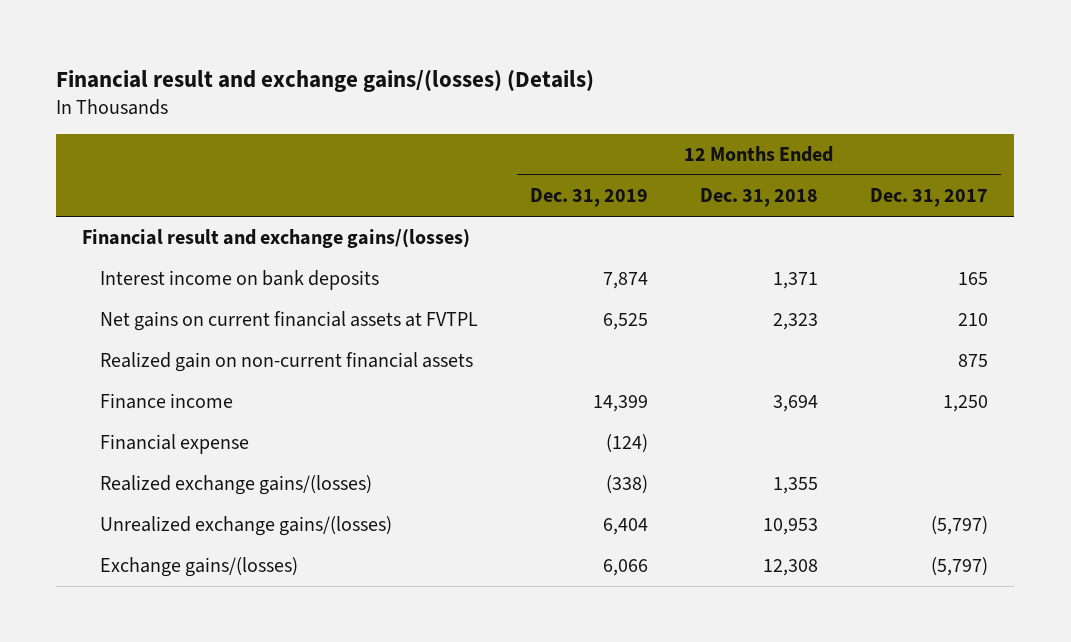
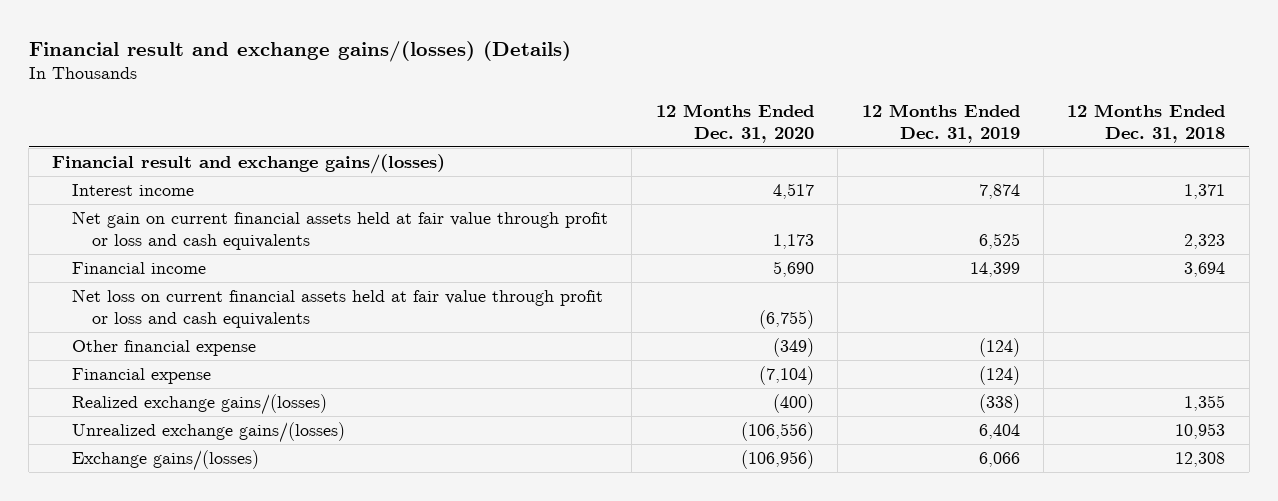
[870,188,989,208] Dec. 31, 2017 -> none
none -> [655,103,814,143] 12 Months Ended Dec. 31, 2020
[99,352,473,373] Realized gain on non-current financial assets -> none
[99,270,379,291] Interest income on bank deposits -> [72,183,195,196] Interest income
[99,311,478,332] Net gains on current financial assets at FVTPL -> [72,210,609,251] Net gain on current financial assets held at fair value through profit or loss and cash equivalents
[99,393,233,410] Finance income -> [72,261,207,274] Financial income
none -> [72,288,604,329] Net loss on current financial assets held at fair value through profit or loss and cash equivalents
none -> [72,339,257,356] Other financial expense

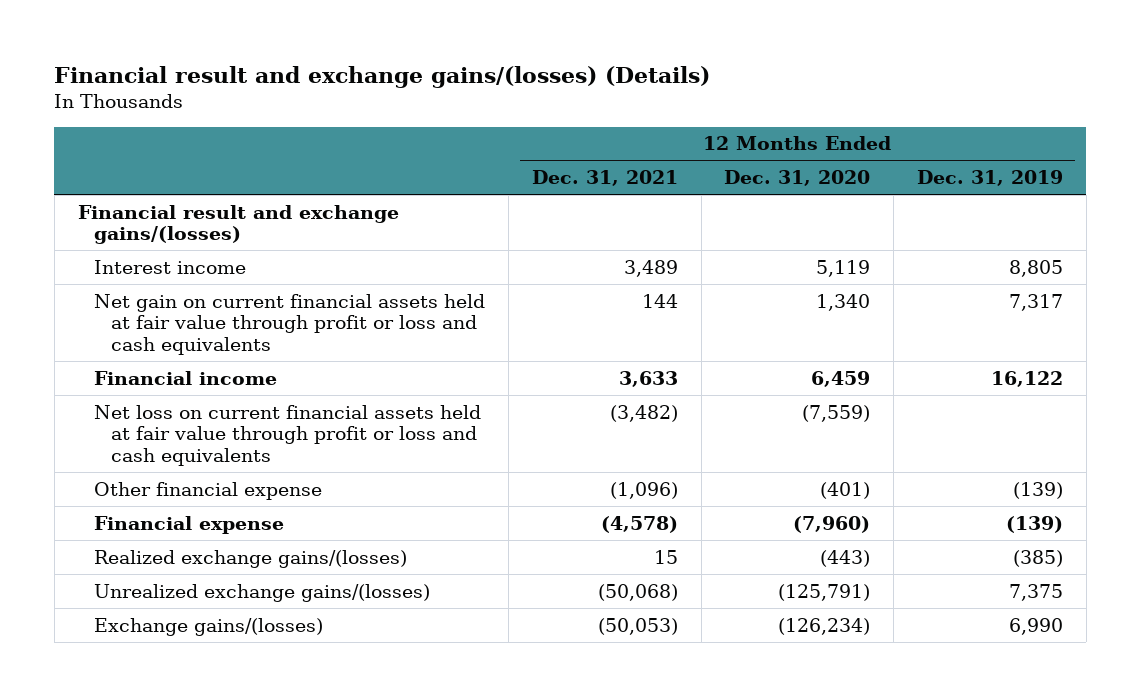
[1067,103,1226,143] 12 Months Ended Dec. 31, 2018 -> none
none -> [531,170,678,187] Dec. 31, 2021
[772,182,814,199] 4,517 -> [816,259,871,277] 5,119
[978,183,1020,199] 7,874 -> [1008,259,1063,277] 8,805
[772,234,814,250] 1,173 -> [816,293,871,311] 1,340
[978,233,1020,250] 6,525 -> [1008,293,1063,311] 7,317
[772,260,814,277] 5,690 -> [811,370,871,387] 6,459
[969,261,1020,277] 14,399 -> [990,370,1063,387] 16,122
[758,310,814,330] (6,755) -> [802,404,871,422] (7,559)
[772,337,814,357] (349) -> [820,481,871,499] (401)
[978,337,1020,357] (124) -> [1012,481,1063,499] (139)
[758,365,814,385] (7,104) -> [793,515,871,533] (7,960)
[978,365,1020,385] (124) -> [1005,515,1063,533] (139)
[772,393,814,413] (400) -> [820,549,871,567] (443)
[978,393,1020,413] (338) -> [1012,549,1063,567] (385)
[740,421,814,441] (106,556) -> [778,583,871,601] (125,791)
[978,423,1020,439] 6,404 -> [1008,583,1063,601] 7,375
[740,449,814,469] (106,956) -> [778,617,871,635] (126,234)
[978,451,1020,467] 6,066 -> [1008,617,1063,635] 6,990

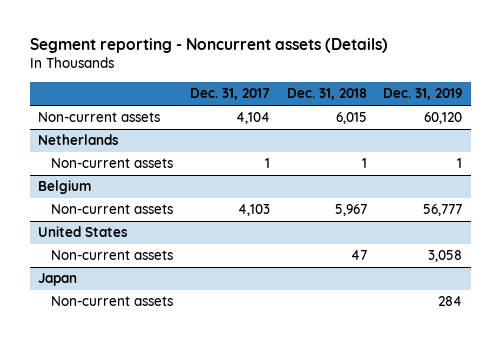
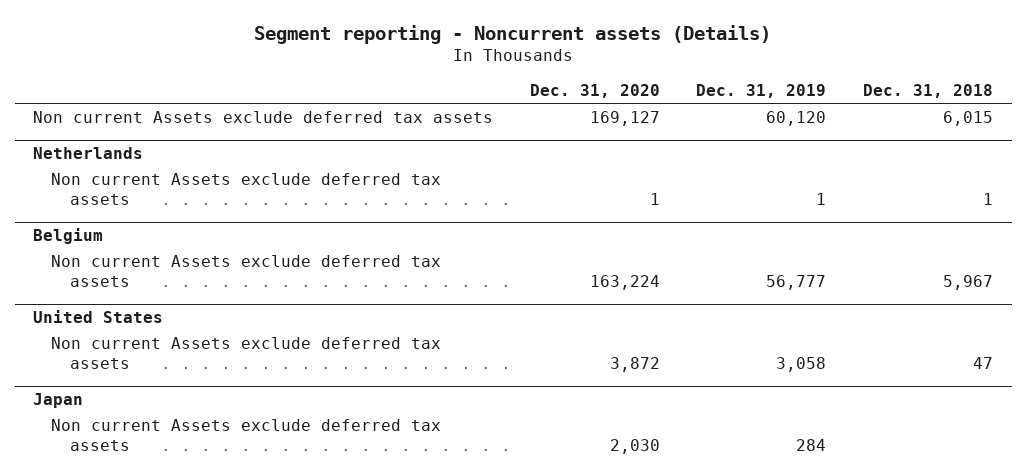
[189,88,270,101] Dec. 31, 2017 -> none
none -> [529,84,660,99] Dec. 31, 2020
[37,112,160,123] Non-current assets -> [32,110,493,123] Non current Assets exclude deferred tax assets
[51,158,174,169] Non-current assets -> [51,172,442,205] Non current Assets exclude deferred tax assets
[51,204,174,215] Non-current assets -> [51,254,442,287] Non current Assets exclude deferred tax assets
[51,250,174,261] Non-current assets -> [51,336,442,369] Non current Assets exclude deferred tax assets
[51,296,174,307] Non-current assets -> [51,418,442,451] Non current Assets exclude deferred tax assets

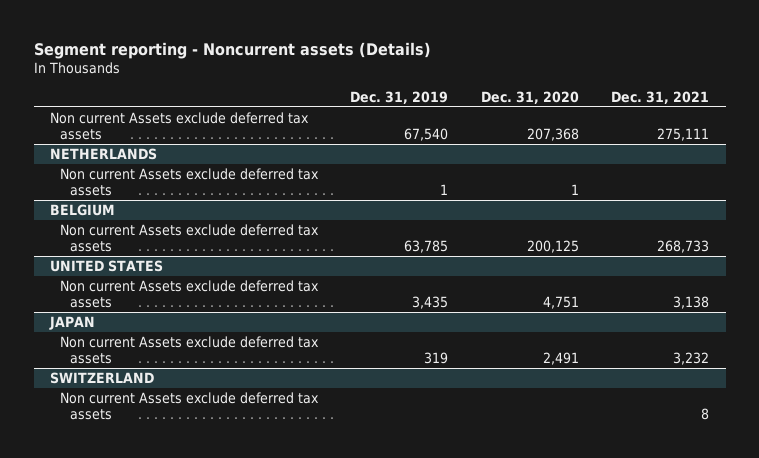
[863,84,994,99] Dec. 31, 2018 -> none
none -> [611,90,710,104] Dec. 31, 2021
[589,110,660,126] 169,127 -> [526,128,579,142] 207,368
[766,110,827,126] 60,120 -> [404,128,449,142] 67,540
[32,146,143,159] Netherlands -> [50,147,158,160] NETHERLANDS
[32,227,103,244] Belgium -> [50,203,116,216] BELGIUM
[589,274,660,290] 163,224 -> [526,240,579,254] 200,125
[766,274,827,290] 56,777 -> [404,240,449,254] 63,785
[32,309,163,323] United States -> [50,259,164,272] UNITED STATES
[609,356,660,372] 3,872 -> [542,296,579,310] 4,751
[776,356,827,372] 3,058 -> [412,296,449,310] 3,435
[32,392,83,408] Japan -> [49,315,96,330] JAPAN
[609,438,660,454] 2,030 -> [542,352,579,366] 2,491
[796,438,827,451] 284 -> [424,352,449,365] 319
none -> [50,371,155,384] SWITZERLAND
none -> [59,391,319,421] Non current Assets exclude deferred tax assets

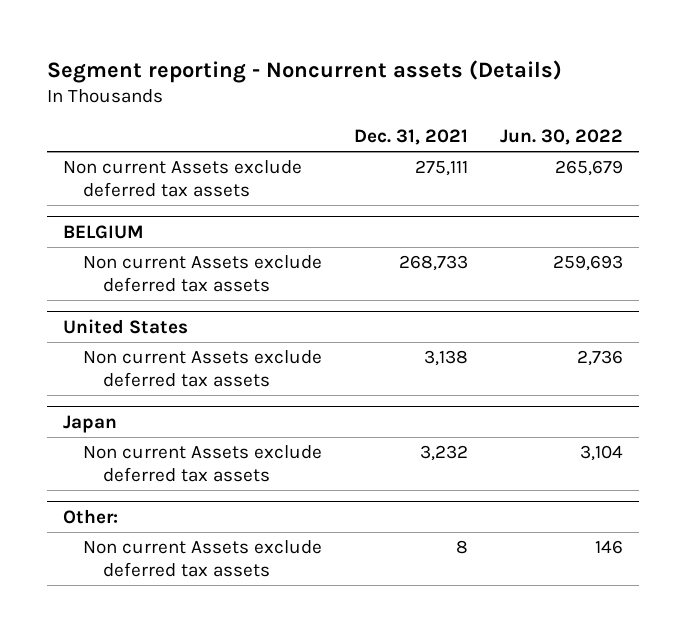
[350,90,449,104] Dec. 31, 2019 -> none
[480,90,579,104] Dec. 31, 2020 -> none
none -> [499,129,623,146] Jun. 30, 2022
[50,147,158,160] NETHERLANDS -> none
[59,167,319,197] Non current Assets exclude deferred tax assets -> none
[50,259,164,272] UNITED STATES -> [63,318,189,334] United States
[49,315,96,330] JAPAN -> [63,414,118,433] Japan
[50,371,155,384] SWITZERLAND -> none
none -> [63,508,119,524] Other:

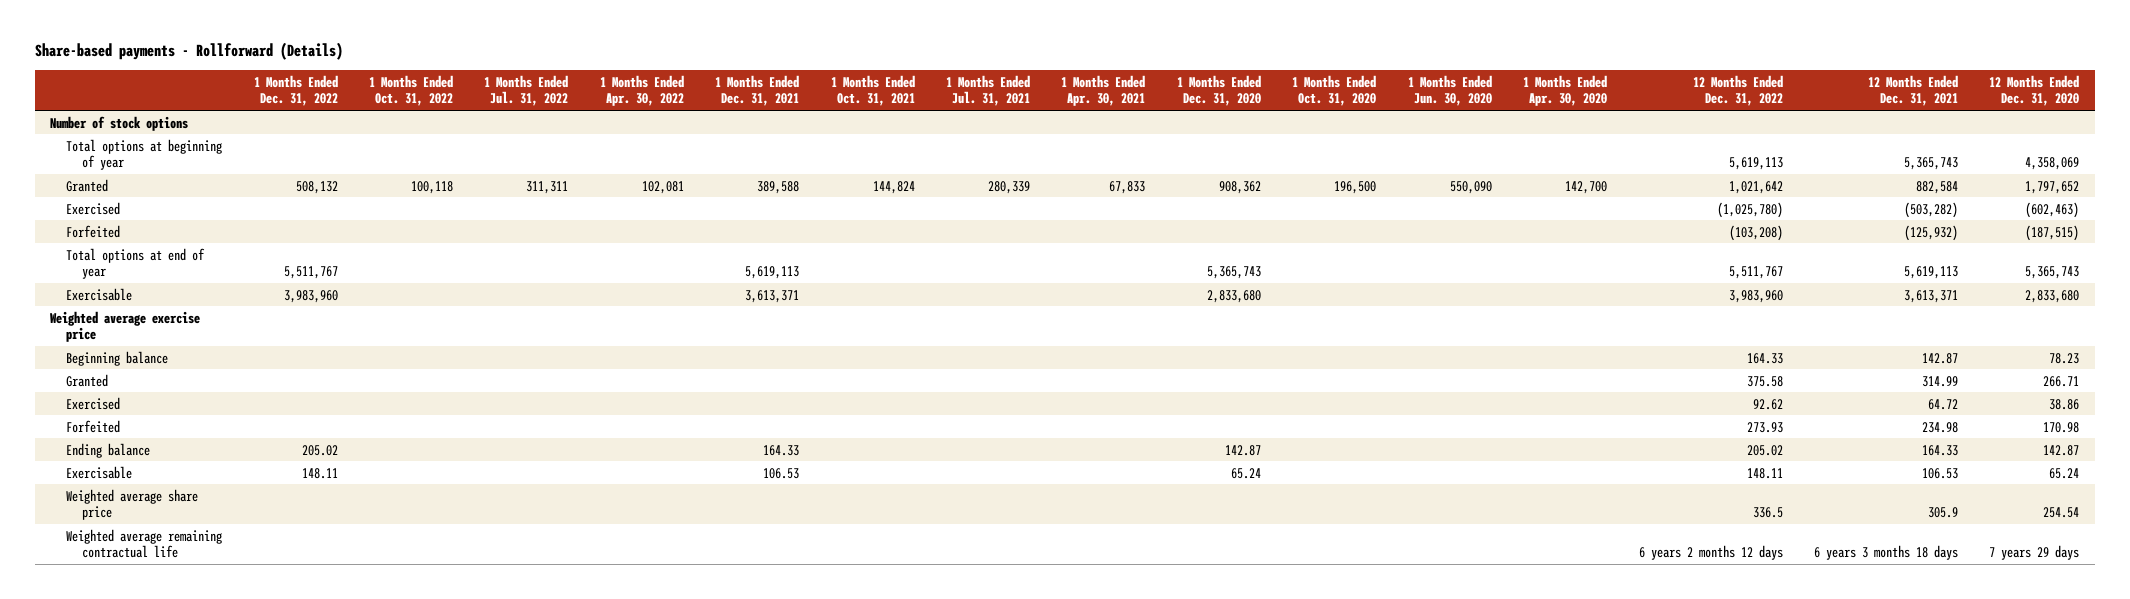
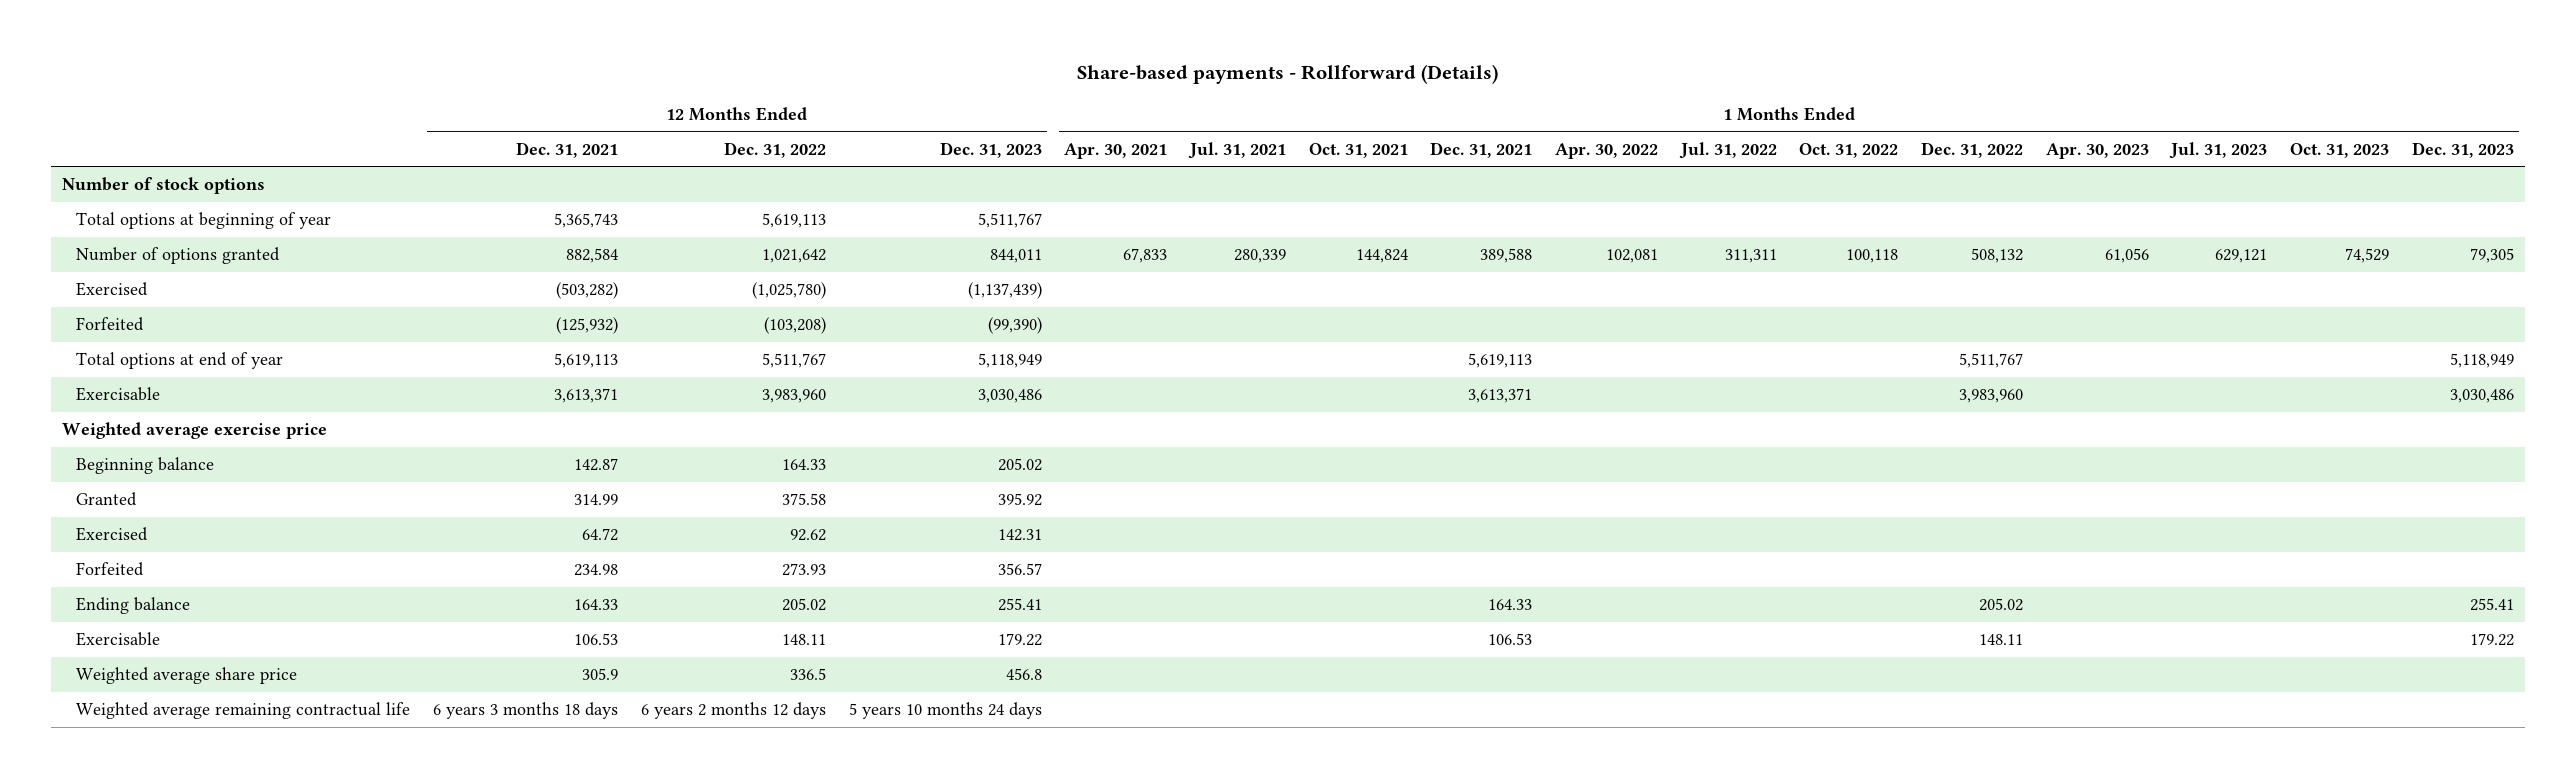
[1176,74,1261,107] 1 Months Ended Dec. 31, 2020 -> none
[1292,74,1377,107] 1 Months Ended Oct. 31, 2020 -> none
[1407,74,1492,107] 1 Months Ended Jun. 30, 2020 -> none
[1523,74,1608,107] 1 Months Ended Apr. 30, 2020 -> none
[1989,74,2080,107] 12 Months Ended Dec. 31, 2020 -> none
none -> [939,141,1042,158] Dec. 31, 2023
none -> [2045,142,2149,159] Apr. 30, 2023
none -> [2169,141,2268,159] Jul. 31, 2023
none -> [2290,142,2390,158] Oct. 31, 2023
none -> [2411,141,2514,158] Dec. 31, 2023
[66,178,109,192] Granted -> [76,247,281,265] Number of options granted

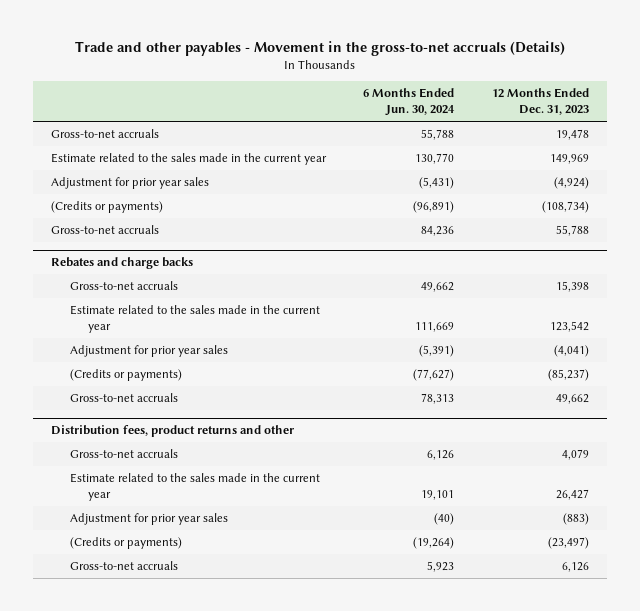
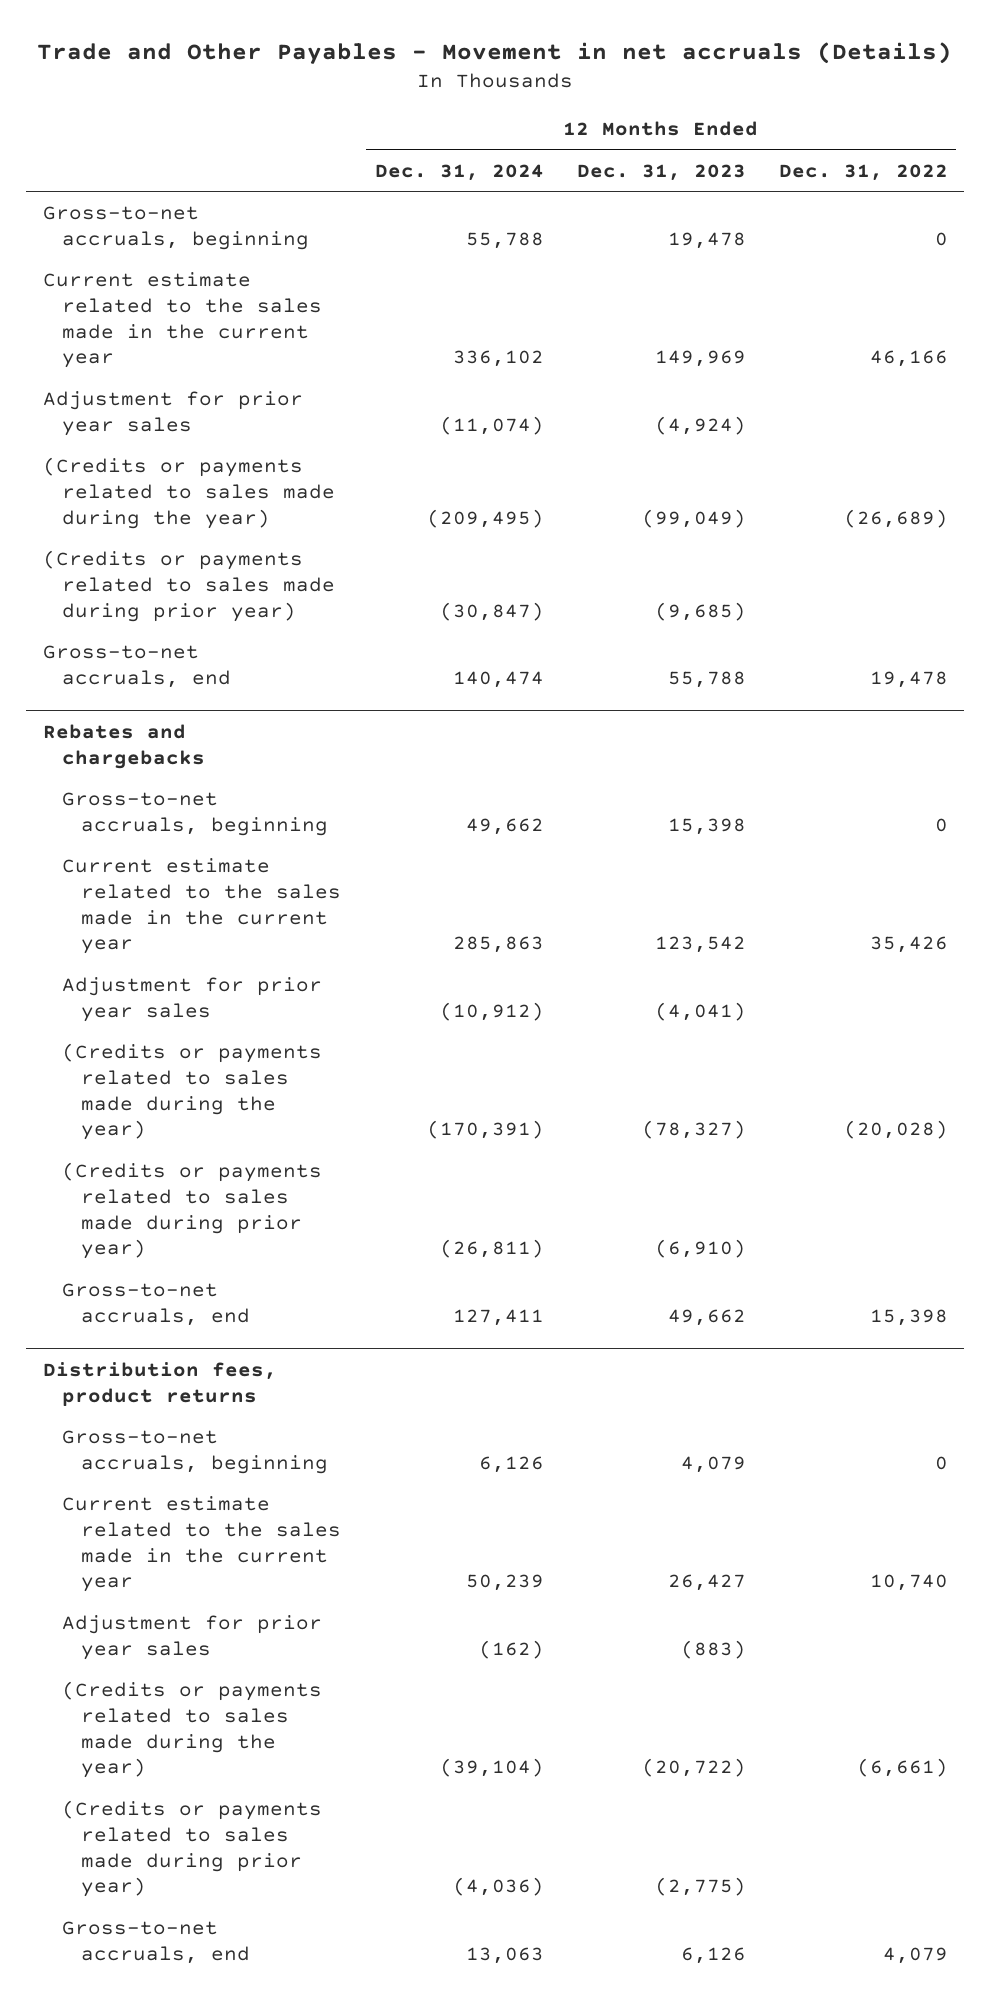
[74,40,565,56] Trade and other payables - Movement in the gross-to-net accruals (Details) -> [37,41,953,64] Trade and Other Payables - Movement in net accruals (Details)
[363,88,456,117] 6 Months Ended Jun. 30, 2024 -> none
none -> [374,163,544,181] Dec. 31, 2024
none -> [778,163,948,181] Dec. 31, 2022
[51,128,160,138] Gross-to-net accruals -> [42,205,310,250] Gross-to-net accruals, beginning
[51,152,328,165] Estimate related to the sales made in the current year -> [42,271,323,369] Current estimate related to the sales made in the current year
[51,256,194,269] Rebates and charge backs -> none
[51,200,164,213] (Credits or payments) -> [42,456,336,529] (Credits or payments related to sales made during the year)
[541,200,589,213] (108,734) -> [641,508,746,528] (99,049)
none -> [42,549,336,622] (Credits or payments related to sales made during prior year)
[51,224,160,234] Gross-to-net accruals -> [42,644,232,688] Gross-to-net accruals, end
none -> [42,723,206,769] Rebates and chargebacks
[69,280,178,290] Gross-to-net accruals -> [62,791,329,836] Gross-to-net accruals, beginning
[69,304,320,333] Estimate related to the sales made in the current year -> [62,857,342,955] Current estimate related to the sales made in the current year
[69,368,182,381] (Credits or payments) -> [62,1042,323,1141] (Credits or payments related to sales made during the year)
[547,368,589,381] (85,237) -> [641,1120,746,1140] (78,327)
none -> [62,1161,323,1260] (Credits or payments related to sales made during prior year)
[69,392,178,402] Gross-to-net accruals -> [62,1282,251,1326] Gross-to-net accruals, end
[51,424,295,437] Distribution fees, product returns and other -> [42,1361,277,1406] Distribution fees, product returns
[69,448,178,458] Gross-to-net accruals -> [62,1429,329,1474] Gross-to-net accruals, beginning
[69,472,320,501] Estimate related to the sales made in the current year -> [62,1495,342,1593] Current estimate related to the sales made in the current year
[69,536,182,549] (Credits or payments) -> [62,1680,323,1779] (Credits or payments related to sales made during the year)
[547,536,589,549] (23,497) -> [641,1758,746,1778] (20,722)
none -> [62,1799,323,1898] (Credits or payments related to sales made during prior year)
[69,560,178,570] Gross-to-net accruals -> [62,1920,251,1964] Gross-to-net accruals, end

